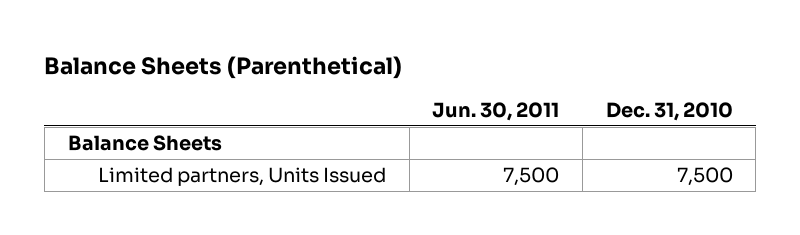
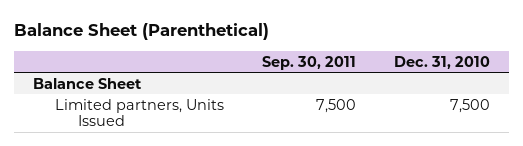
[44,56,403,80] Balance Sheets (Parenthetical) -> [14,23,270,41] Balance Sheet (Parenthetical)
[432,101,560,121] Jun. 30, 2011 -> none
none -> [262,55,357,70] Sep. 30, 2011
[67,135,222,152] Balance Sheets -> [33,77,143,89] Balance Sheet

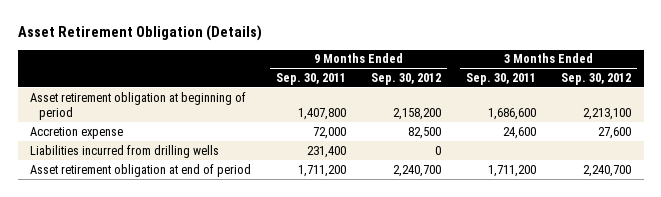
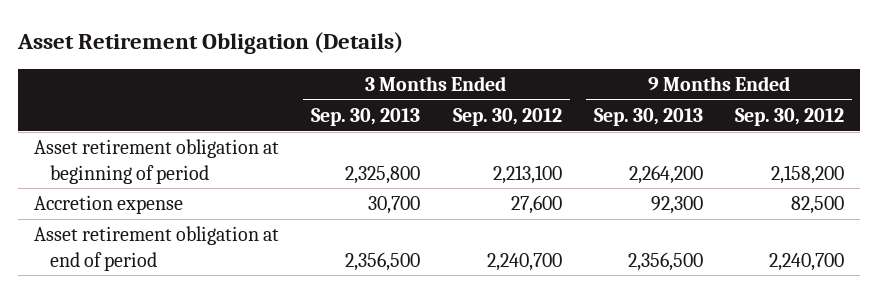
[276,73,347,86] Sep. 30, 2011 -> none
[466,73,537,86] Sep. 30, 2011 -> none
none -> [311,108,421,127] Sep. 30, 2013
none -> [593,108,703,127] Sep. 30, 2013
[30,144,220,158] Liabilities incurred from drilling wells -> none

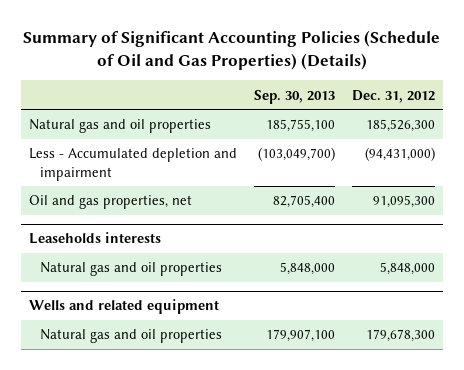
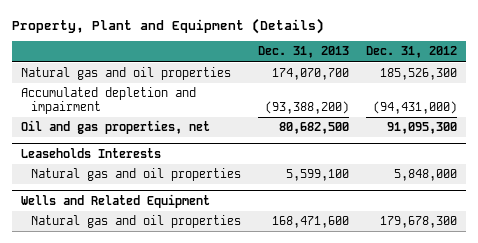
[22,30,440,70] Summary of Significant Accounting Policies (Schedule of Oil and Gas Properties) (Details) -> [12,17,325,34] Property, Plant and Equipment (Details)
[253,89,335,104] Sep. 30, 2013 -> none
none -> [257,46,349,59] Dec. 31, 2013
[29,148,238,181] Less - Accumulated depletion and impairment -> [20,87,196,114] Accumulated depletion and impairment
[29,232,162,245] Leaseholds interests -> [20,147,161,158] Leaseholds Interests
[29,299,220,315] Wells and related equipment -> [20,193,210,208] Wells and Related Equipment

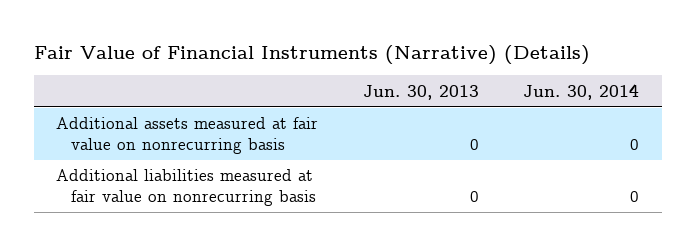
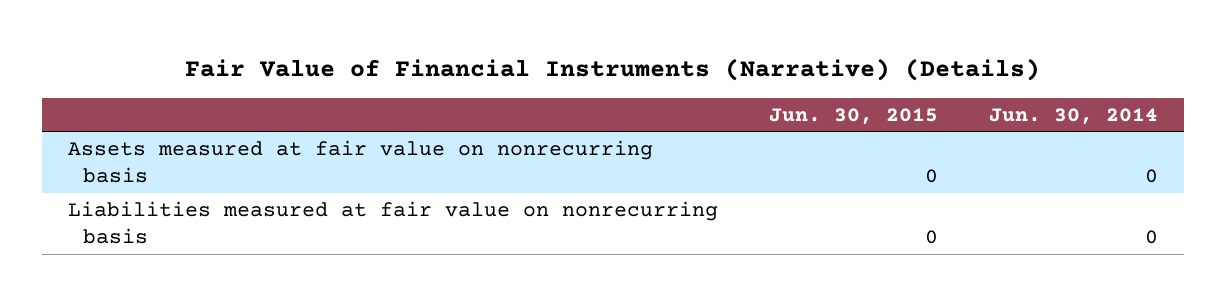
[362,84,479,100] Jun. 30, 2013 -> none
none -> [769,107,939,125] Jun. 30, 2015
[56,117,319,154] Additional assets measured at fair value on nonrecurring basis -> [68,139,654,184] Assets measured at fair value on nonrecurring basis
[56,169,316,206] Additional liabilities measured at fair value on nonrecurring basis -> [68,200,719,245] Liabilities measured at fair value on nonrecurring basis

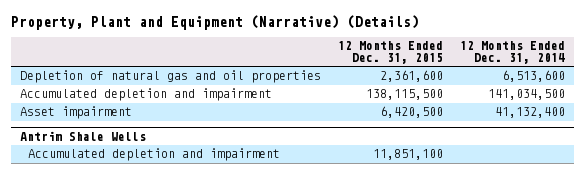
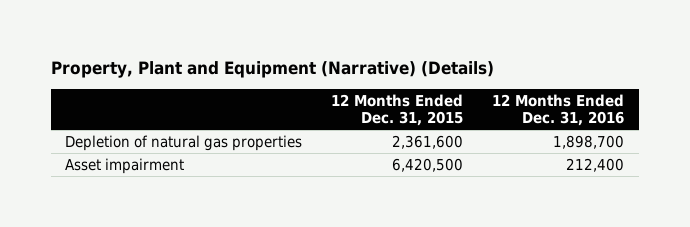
[460,41,566,65] 12 Months Ended Dec. 31, 2014 -> none
none -> [492,93,625,127] 12 Months Ended Dec. 31, 2016
[19,88,272,102] Accumulated depletion and impairment -> none
[19,70,321,84] Depletion of natural gas and oil properties -> [65,135,303,152] Depletion of natural gas properties
[19,130,146,141] Antrim Shale Wells -> none
[27,148,280,162] Accumulated depletion and impairment -> none

